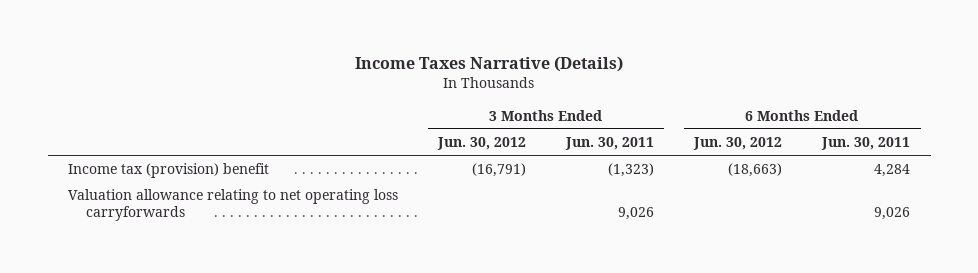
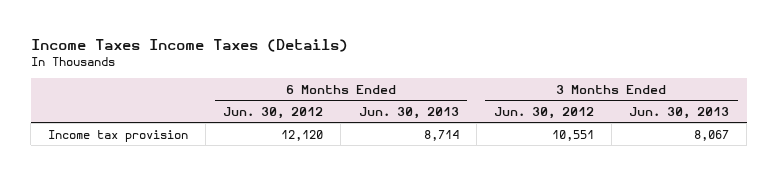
[355,56,624,73] Income Taxes Narrative (Details) -> [30,38,348,52] Income Taxes Income Taxes (Details)
[565,137,655,151] Jun. 30, 2011 -> none
[821,137,911,151] Jun. 30, 2011 -> none
none -> [358,106,459,119] Jun. 30, 2013
none -> [628,106,729,119] Jun. 30, 2013
[67,189,398,221] Valuation allowance relating to net operating loss carryforwards -> none
[67,163,269,179] Income tax (provision) benefit -> [48,129,189,142] Income tax provision
[471,163,526,178] (16,791) -> [551,129,594,141] 10,551
[728,163,783,178] (18,663) -> [281,129,324,141] 12,120

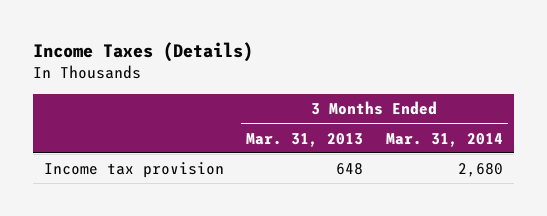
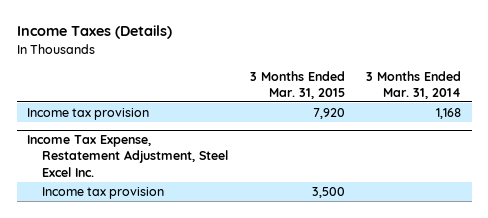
[246,132,364,147] Mar. 31, 2013 -> none
none -> [249,70,345,99] 3 Months Ended Mar. 31, 2015
[457,163,503,178] 2,680 -> [436,108,462,120] 1,168
none -> [27,135,229,177] Income Tax Expense, Restatement Adjustment, Steel Excel Inc.
none -> [42,187,165,200] Income tax provision

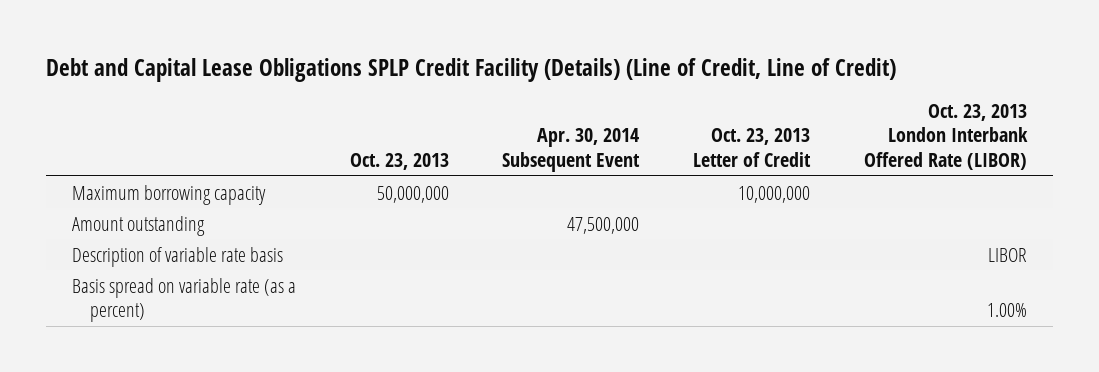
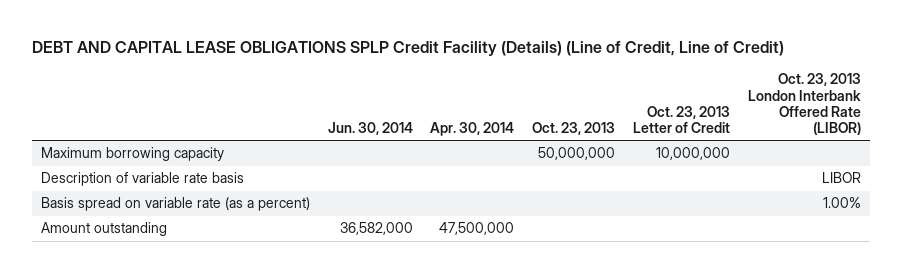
[45,57,896,82] Debt and Capital Lease Obligations SPLP Credit Facility (Details) (Line of Credit, Line of Credit) -> [31,41,784,57] DEBT AND CAPITAL LEASE OBLIGATIONS SPLP Credit Facility (Details) (Line of Credit, Line of Credit)
[502,128,641,172] Apr. 30, 2014 Subsequent Event -> none
none -> [327,121,413,135] Jun. 30, 2014
none -> [430,121,515,136] Apr. 30, 2014
[72,215,206,236] Amount outstanding -> [40,222,167,237] Amount outstanding

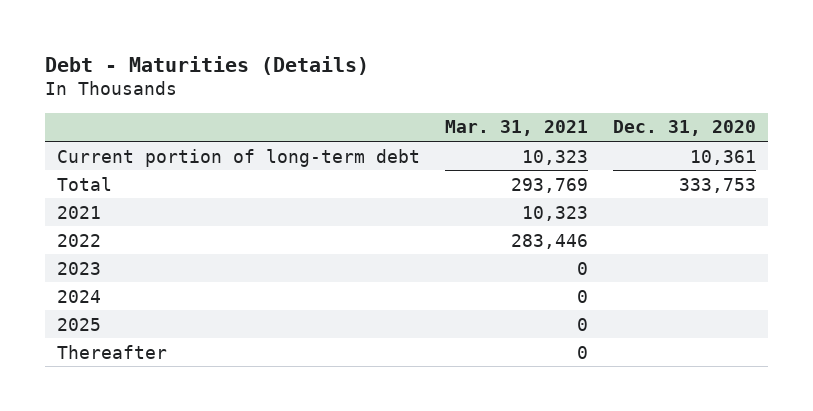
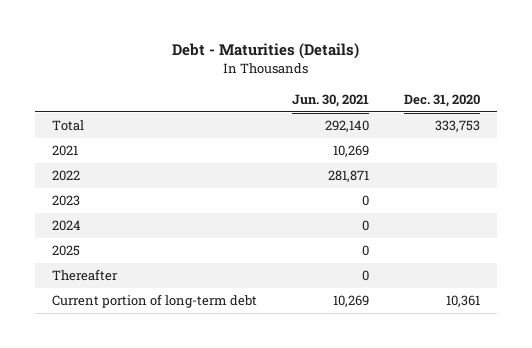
[445,120,589,137] Mar. 31, 2021 -> none
none -> [292,93,370,107] Jun. 30, 2021
[57,148,421,167] Current portion of long-term debt -> [52,294,258,309] Current portion of long-term debt

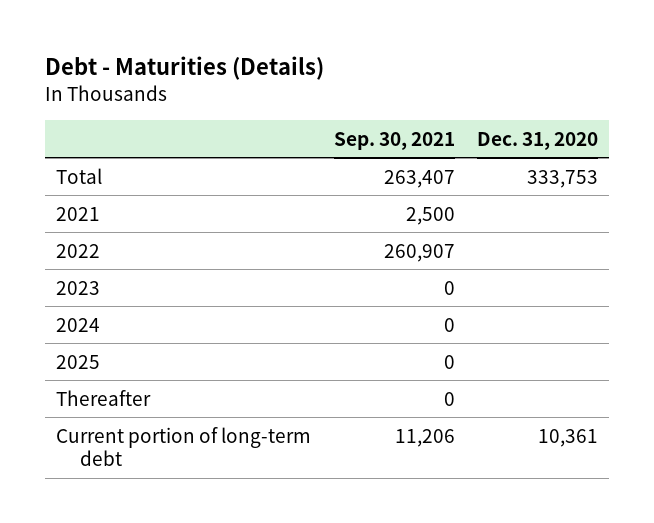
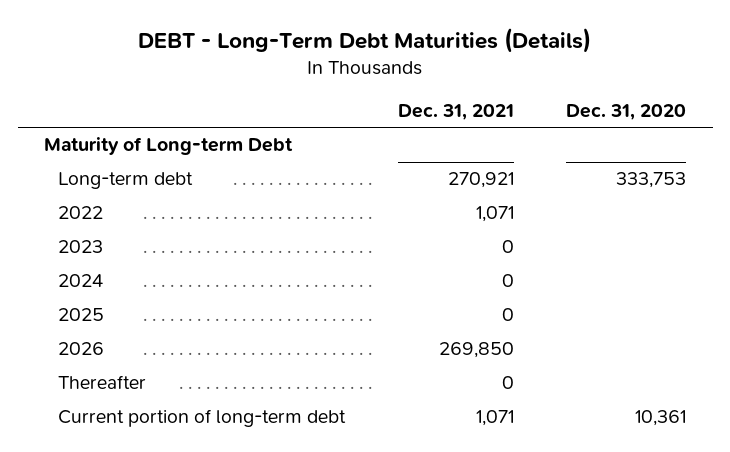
[44,55,324,80] Debt - Maturities (Details) -> [138,27,592,53] DEBT - Long-Term Debt Maturities (Details)
[333,131,455,150] Sep. 30, 2021 -> none
none -> [397,103,514,120] Dec. 31, 2021
[56,206,101,221] 2021 -> none
none -> [43,137,293,156] Maturity of Long-term Debt
[56,167,103,184] Total -> [58,172,194,190] Long-term debt
none -> [58,342,105,356] 2026

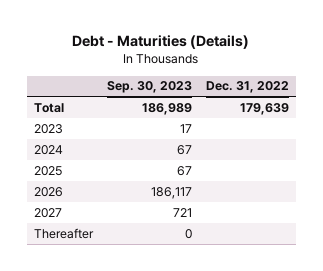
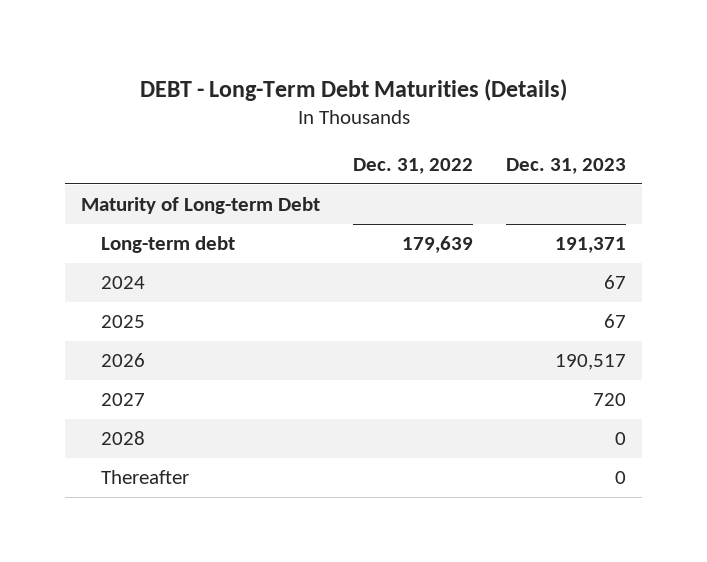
[72,35,250,50] Debt - Maturities (Details) -> [139,78,567,101] DEBT - Long-Term Debt Maturities (Details)
[106,81,192,94] Sep. 30, 2023 -> none
none -> [505,157,626,174] Dec. 31, 2023
[33,123,63,134] 2023 -> none
none -> [81,197,321,215] Maturity of Long-term Debt
[33,102,64,113] Total -> [101,236,236,254] Long-term debt
none -> [101,431,146,446] 2028

